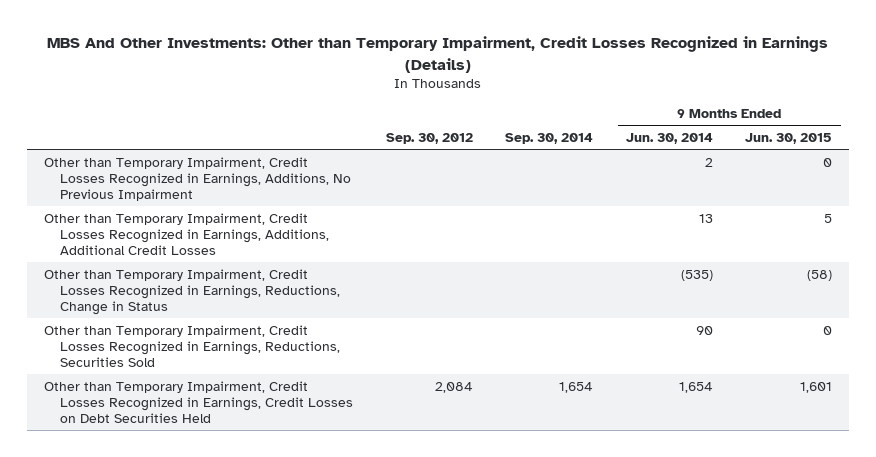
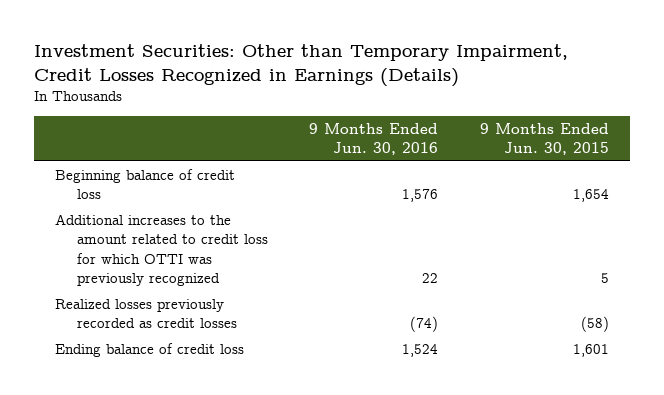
[47,36,829,73] MBS And Other Investments: Other than Temporary Impairment, Credit Losses Recognized in Earnings (Details) -> [33,44,568,87] Investment Securities: Other than Temporary Impairment, Credit Losses Recognized in Earnings (Details)
[385,133,473,145] Sep. 30, 2012 -> none
[505,133,594,145] Sep. 30, 2014 -> none
[625,133,713,145] Jun. 30, 2014 -> none
none -> [309,122,439,156] 9 Months Ended Jun. 30, 2016
[43,156,352,201] Other than Temporary Impairment, Credit Losses Recognized in Earnings, Additions, No Previous Impairment -> none
[43,324,341,367] Other than Temporary Impairment, Credit Losses Recognized in Earnings, Reductions, Securities Sold -> none
none -> [54,168,235,200] Beginning balance of credit loss
[43,212,330,255] Other than Temporary Impairment, Credit Losses Recognized in Earnings, Additions, Additional Credit Losses -> [54,213,268,287] Additional increases to the amount related to credit loss for which OTTI was previously recognized
[43,268,341,315] Other than Temporary Impairment, Credit Losses Recognized in Earnings, Reductions, Change in Status -> [54,298,237,329] Realized losses previously recorded as credit losses
[43,380,354,423] Other than Temporary Impairment, Credit Losses Recognized in Earnings, Credit Losses on Debt Securities Held -> [54,342,244,357] Ending balance of credit loss

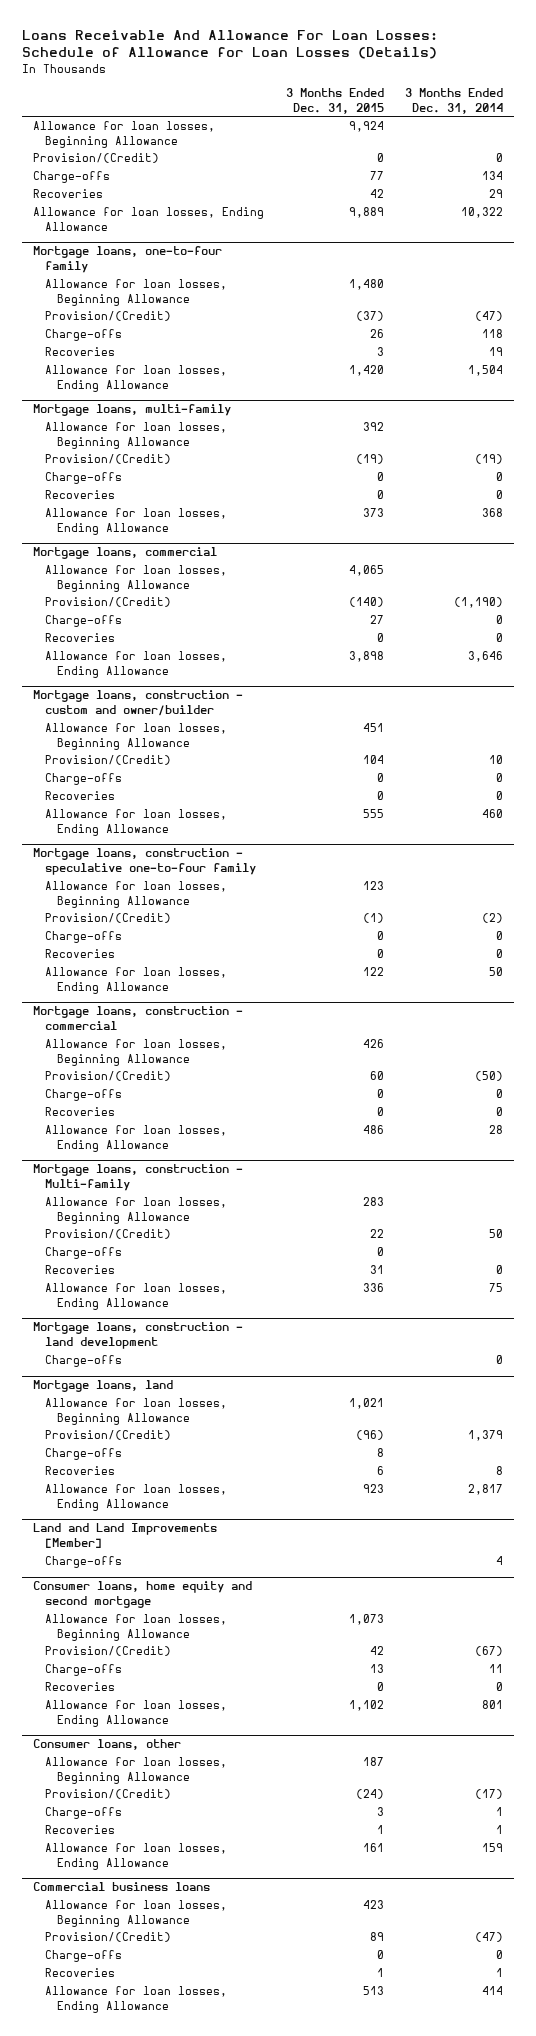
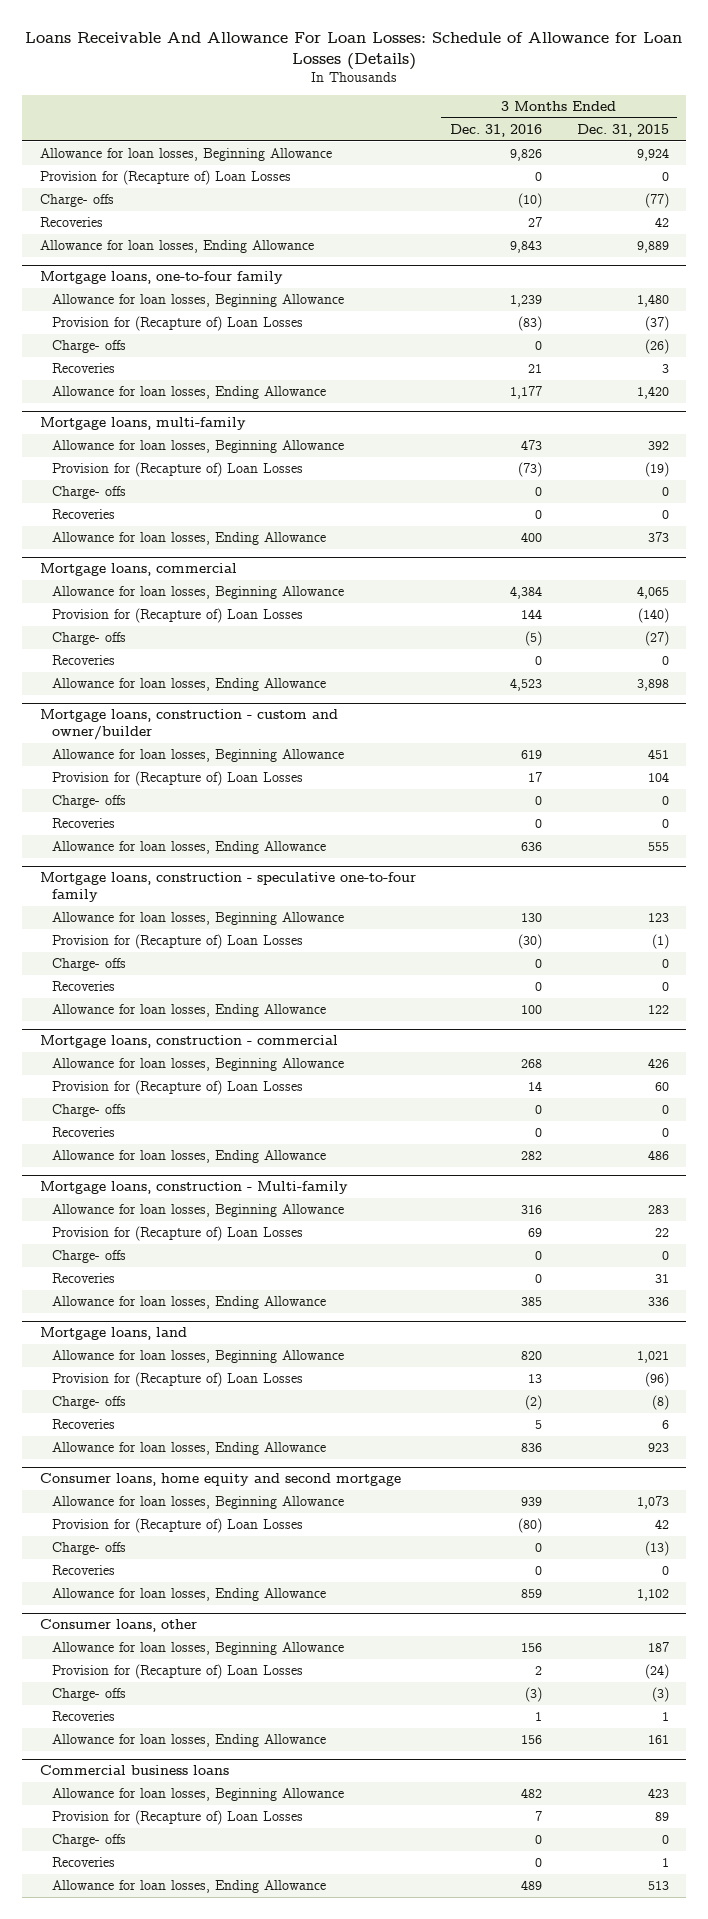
[404,87,503,114] 3 Months Ended Dec. 31, 2014 -> none
none -> [450,123,543,137] Dec. 31, 2016
[33,153,160,164] Provision/(Credit) -> [39,170,291,186] Provision for (Recapture of) Loan Losses
[33,171,111,184] Charge-offs -> [39,194,114,208] Charge- offs
[369,171,384,181] 77 -> [644,193,669,209] (77)
[45,311,172,322] Provision/(Credit) -> [51,316,303,332] Provision for (Recapture of) Loan Losses
[45,329,123,342] Charge-offs -> [51,340,126,354] Charge- offs
[369,329,384,339] 26 -> [644,339,669,355] (26)
[45,454,172,465] Provision/(Credit) -> [51,462,303,478] Provision for (Recapture of) Loan Losses
[45,472,123,485] Charge-offs -> [51,486,126,500] Charge- offs
[45,597,172,608] Provision/(Credit) -> [51,608,303,624] Provision for (Recapture of) Loan Losses
[45,615,123,628] Charge-offs -> [51,632,126,646] Charge- offs
[369,615,384,625] 27 -> [644,631,669,647] (27)
[45,755,172,766] Provision/(Credit) -> [51,771,303,787] Provision for (Recapture of) Loan Losses
[45,773,123,786] Charge-offs -> [51,795,126,809] Charge- offs
[45,913,172,924] Provision/(Credit) -> [51,934,303,950] Provision for (Recapture of) Loan Losses
[45,931,123,944] Charge-offs -> [51,958,126,972] Charge- offs
[45,1071,172,1082] Provision/(Credit) -> [51,1080,303,1096] Provision for (Recapture of) Loan Losses
[45,1089,123,1102] Charge-offs -> [51,1104,126,1118] Charge- offs
[45,1229,172,1240] Provision/(Credit) -> [51,1226,303,1242] Provision for (Recapture of) Loan Losses
[45,1247,123,1260] Charge-offs -> [51,1250,126,1264] Charge- offs
[33,1322,244,1349] Mortgage loans, construction - land development -> none
[45,1355,123,1368] Charge-offs -> none
[45,1430,172,1441] Provision/(Credit) -> [51,1372,303,1388] Provision for (Recapture of) Loan Losses
[45,1448,123,1461] Charge-offs -> [51,1396,126,1410] Charge- offs
[376,1448,384,1458] 8 -> [651,1395,669,1411] (8)
[33,1523,218,1548] Land and Land Improvements [Member] -> none
[45,1556,123,1569] Charge-offs -> none
[45,1646,172,1657] Provision/(Credit) -> [51,1518,303,1534] Provision for (Recapture of) Loan Losses
[45,1664,123,1677] Charge-offs -> [51,1542,126,1556] Charge- offs
[369,1664,384,1674] 13 -> [644,1541,669,1557] (13)
[45,1789,172,1800] Provision/(Credit) -> [51,1664,303,1680] Provision for (Recapture of) Loan Losses
[45,1807,123,1820] Charge-offs -> [51,1688,126,1702] Charge- offs
[376,1807,384,1817] 3 -> [651,1687,669,1703] (3)
[45,1932,172,1943] Provision/(Credit) -> [51,1810,303,1826] Provision for (Recapture of) Loan Losses
[45,1950,123,1963] Charge-offs -> [51,1834,126,1848] Charge- offs

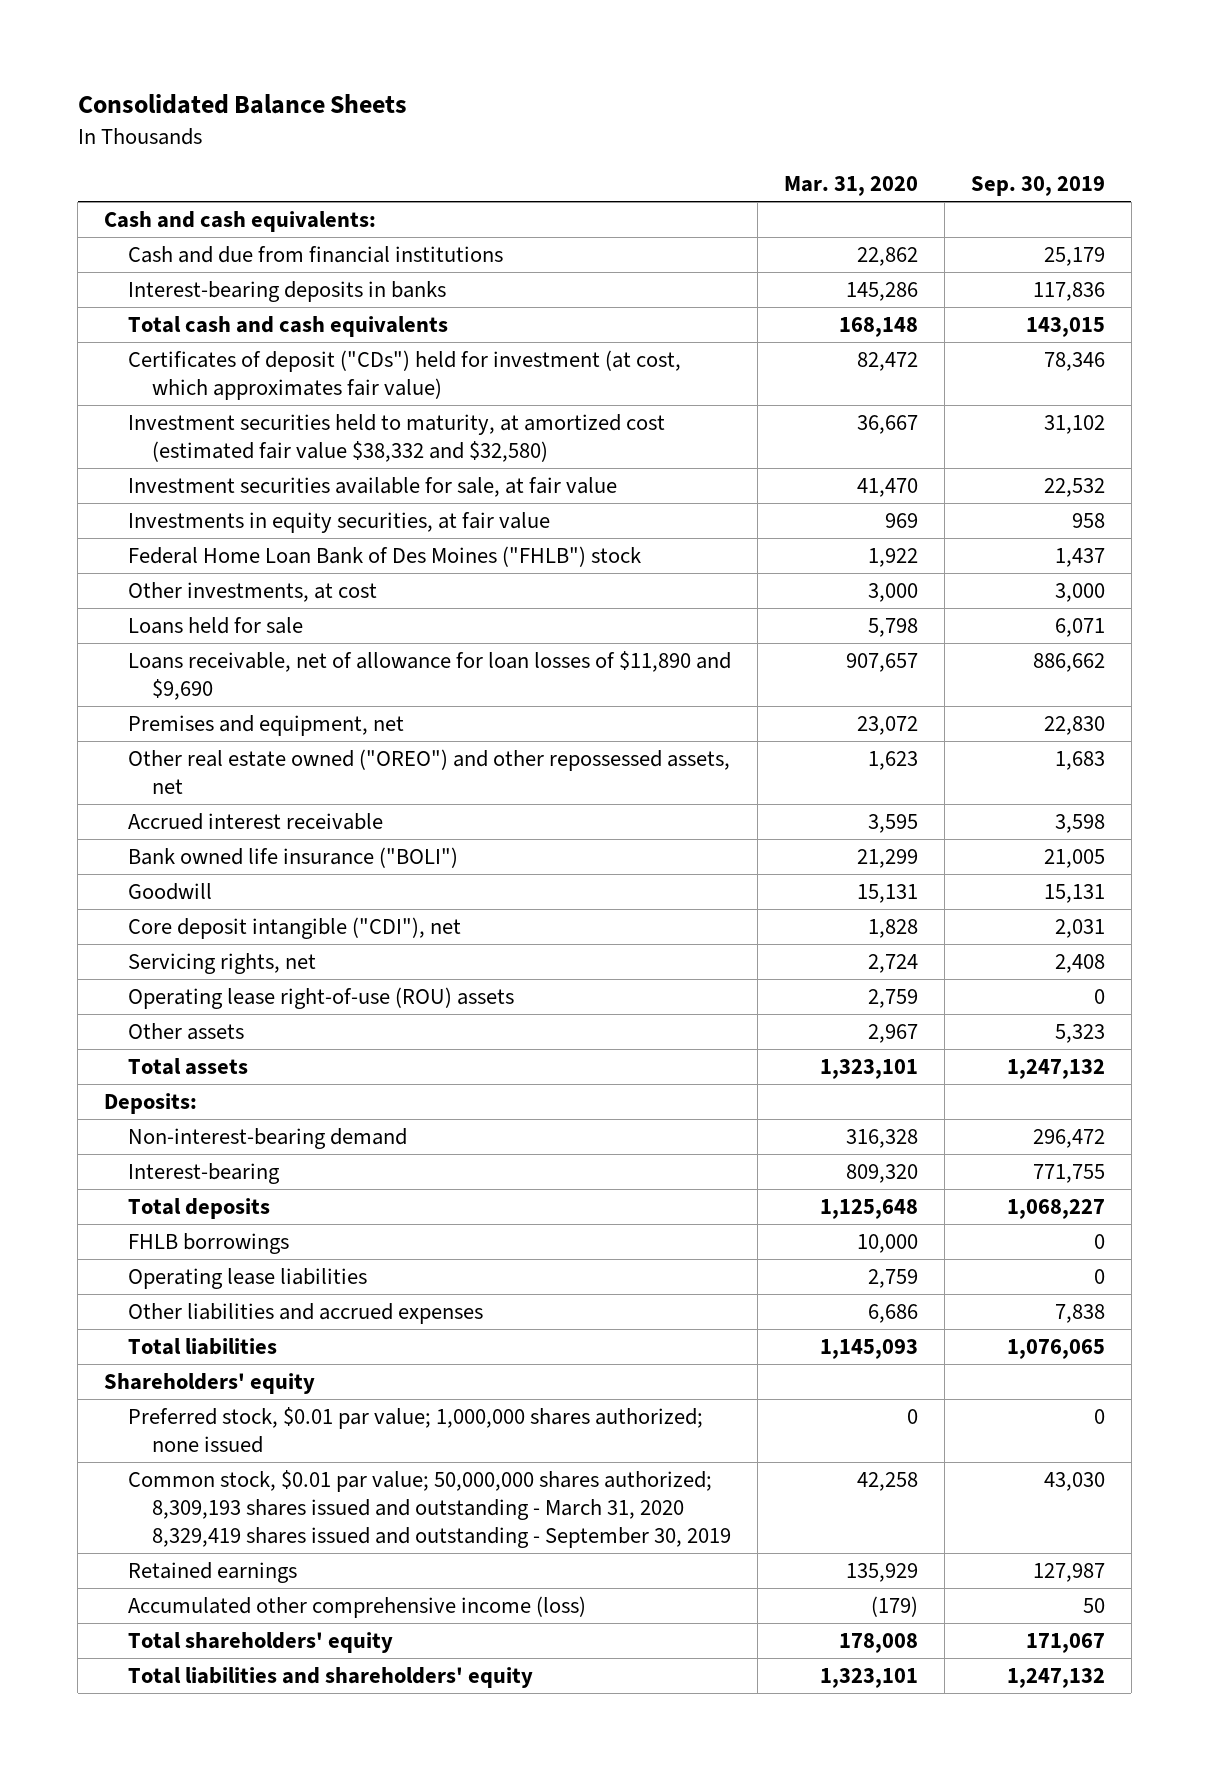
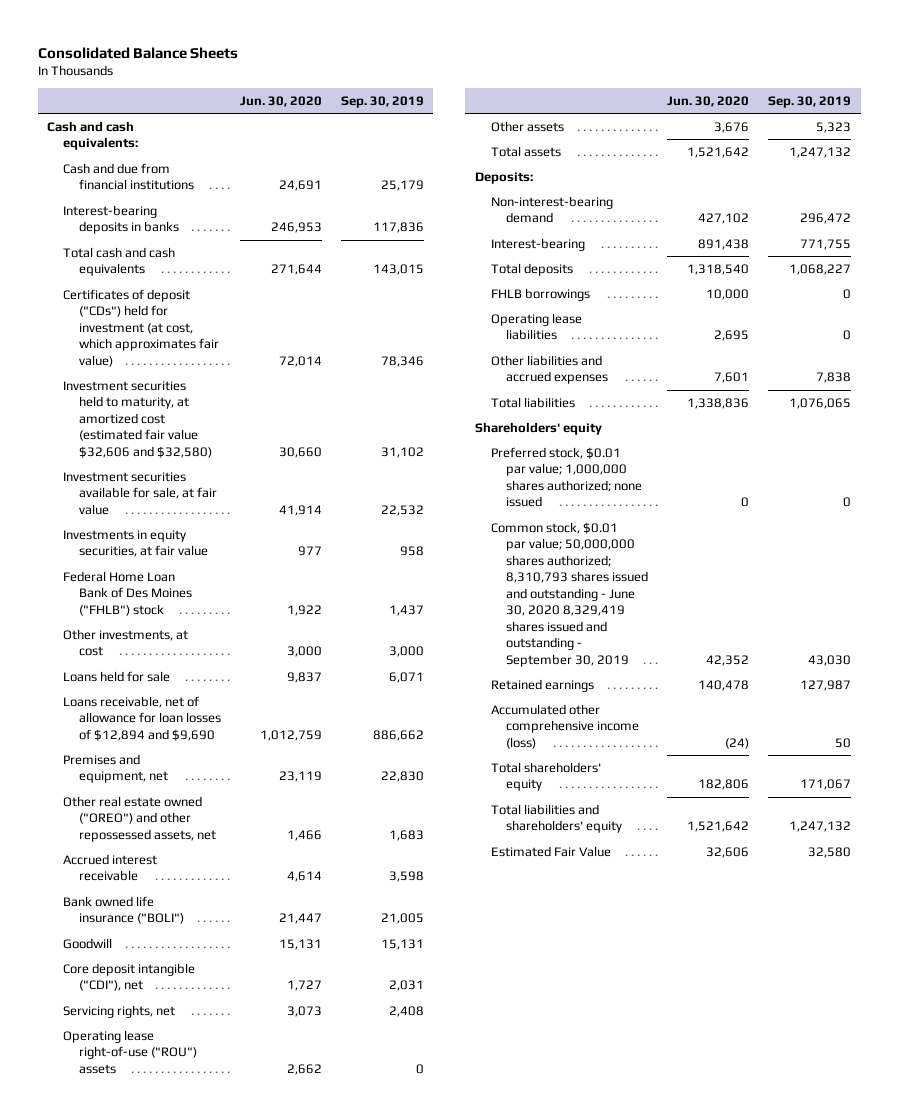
[784,176,919,197] Mar. 31, 2020 -> none
none -> [239,95,322,107] Jun. 30, 2020
[128,413,666,462] Investment securities held to maturity, at amortized cost (estimated fair value $38,332 and $32,580) -> [63,380,212,458] Investment securities held to maturity, at amortized cost (estimated fair value $32,606 and $32,580)
[128,650,732,700] Loans receivable, net of allowance for loan losses of $11,890 and $9,690 -> [63,695,221,741] Loans receivable, net of allowance for loan losses of $12,894 and $9,690
[128,986,515,1009] Operating lease right-of-use (ROU) assets -> [63,1029,197,1074] Operating lease right-of-use ("ROU") assets
[128,1469,732,1548] Common stock, $0.01 par value; 50,000,000 shares authorized; 8,309,193 shares issued and outstanding - March 31, 2020 8,329,419 shares issued and outstanding - September 30, 2019 -> [490,521,649,667] Common stock, $0.01 par value; 50,000,000 shares authorized; 8,310,793 shares issued and outstanding - June 30, 2020 8,329,419 shares issued and outstanding - September 30, 2019
none -> [490,845,611,857] Estimated Fair Value

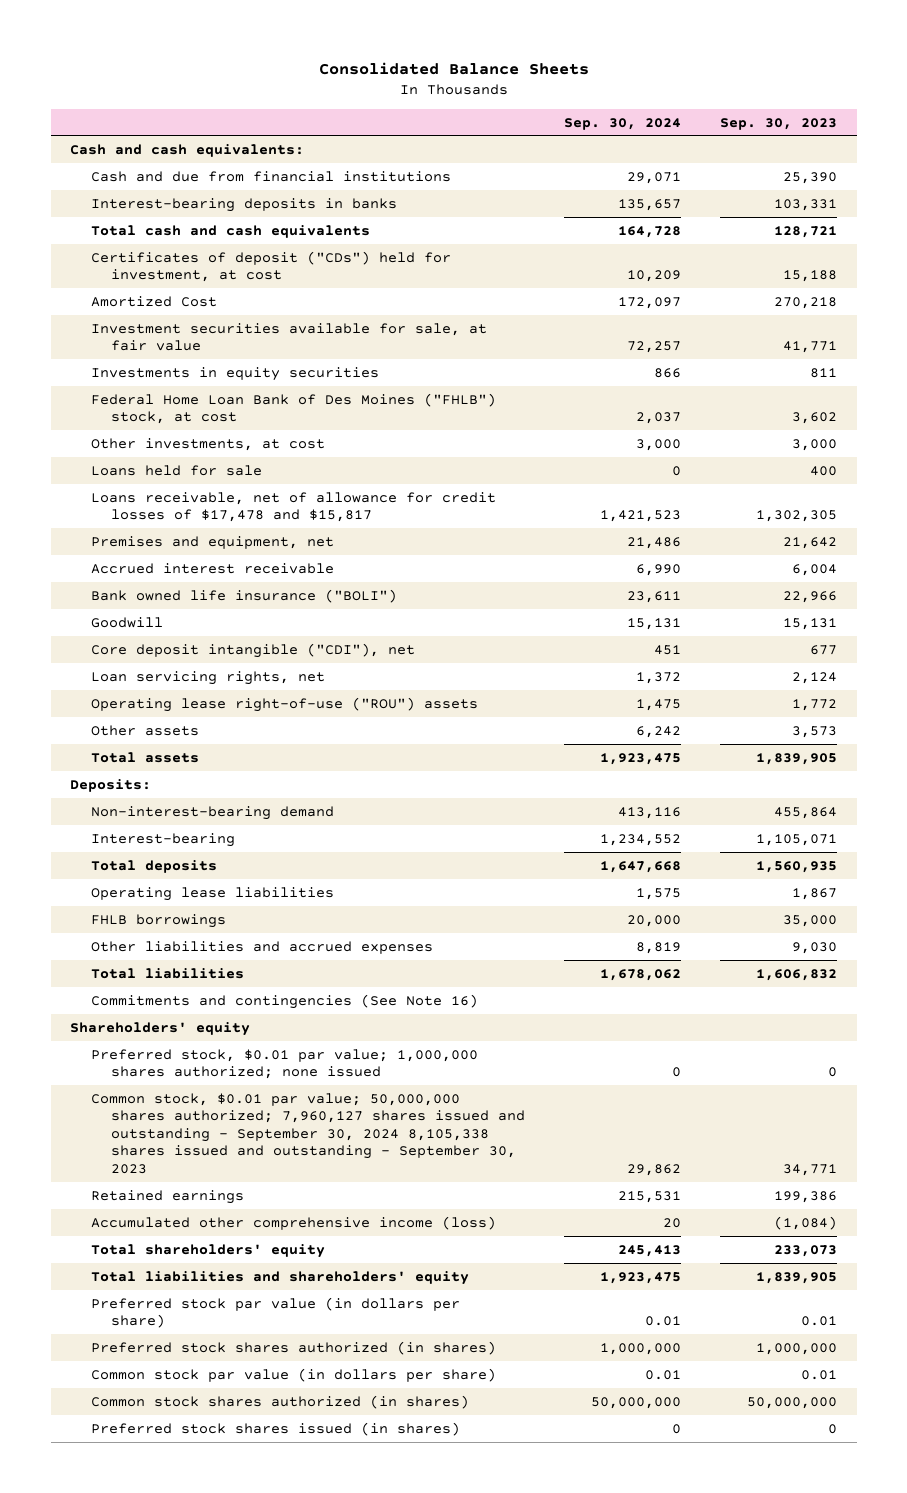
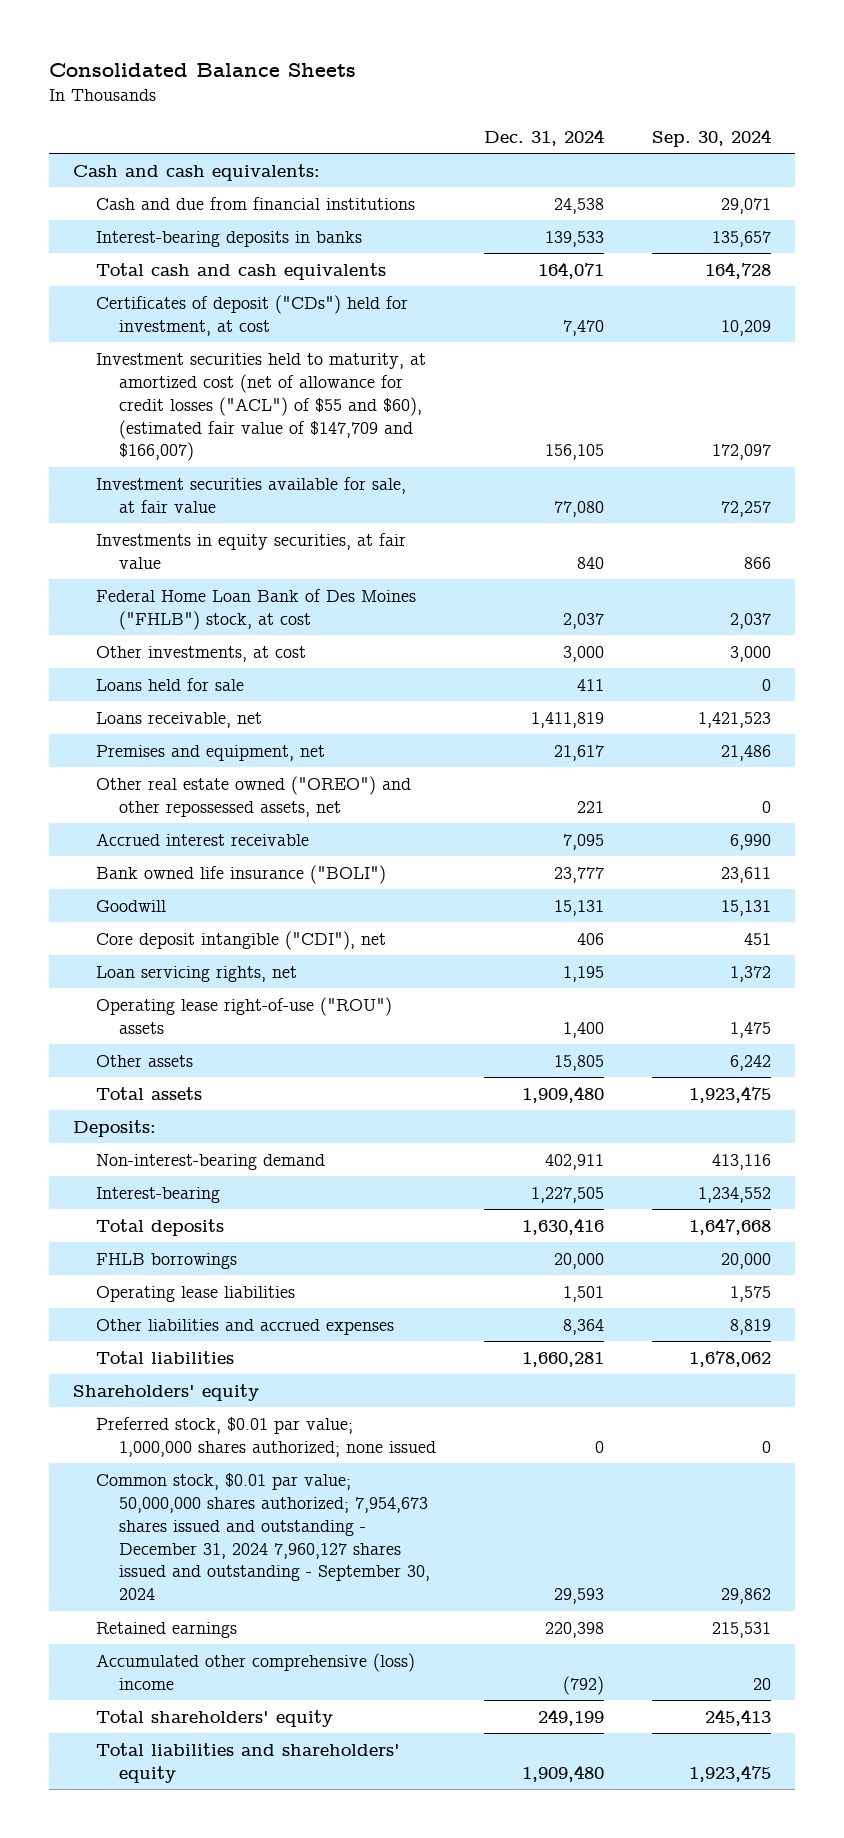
[720,117,838,130] Sep. 30, 2023 -> none
none -> [483,128,604,146] Dec. 31, 2024
[90,295,217,307] Amortized Cost -> [95,353,426,462] Investment securities held to maturity, at amortized cost (net of allowance for credit losses ("ACL") of $55 and $60), (estimated fair value of $147,709 and $166,007)
[90,366,379,381] Investments in equity securities -> [95,533,406,569] Investments in equity securities, at fair value
[90,491,496,523] Loans receivable, net of allowance for credit losses of $17,478 and $15,817 -> [95,712,262,729] Loans receivable, net
none -> [95,776,411,817] Other real estate owned ("OREO") and other repossessed assets, net
[90,886,334,901] Operating lease liabilities -> [95,1286,295,1303] Operating lease liabilities
[90,993,478,1009] Commitments and contingencies (See Note 16) -> none
[90,1092,526,1174] Common stock, $0.01 par value; 50,000,000 shares authorized; 7,960,127 shares issued and outstanding - September 30, 2024 8,105,338 shares issued and outstanding - September 30, 2023 -> [95,1473,430,1601] Common stock, $0.01 par value; 50,000,000 shares authorized; 7,954,673 shares issued and outstanding - December 31, 2024 7,960,127 shares issued and outstanding - September 30, 2024
[90,1215,496,1230] Accumulated other comprehensive income (loss) -> [95,1653,415,1690] Accumulated other comprehensive (loss) income
[90,1296,460,1329] Preferred stock par value (in dollars per share) -> none
[90,1340,496,1355] Preferred stock shares authorized (in shares) -> none
[90,1367,496,1382] Common stock par value (in dollars per share) -> none
[90,1394,469,1409] Common stock shares authorized (in shares) -> none
[90,1421,460,1436] Preferred stock shares issued (in shares) -> none

